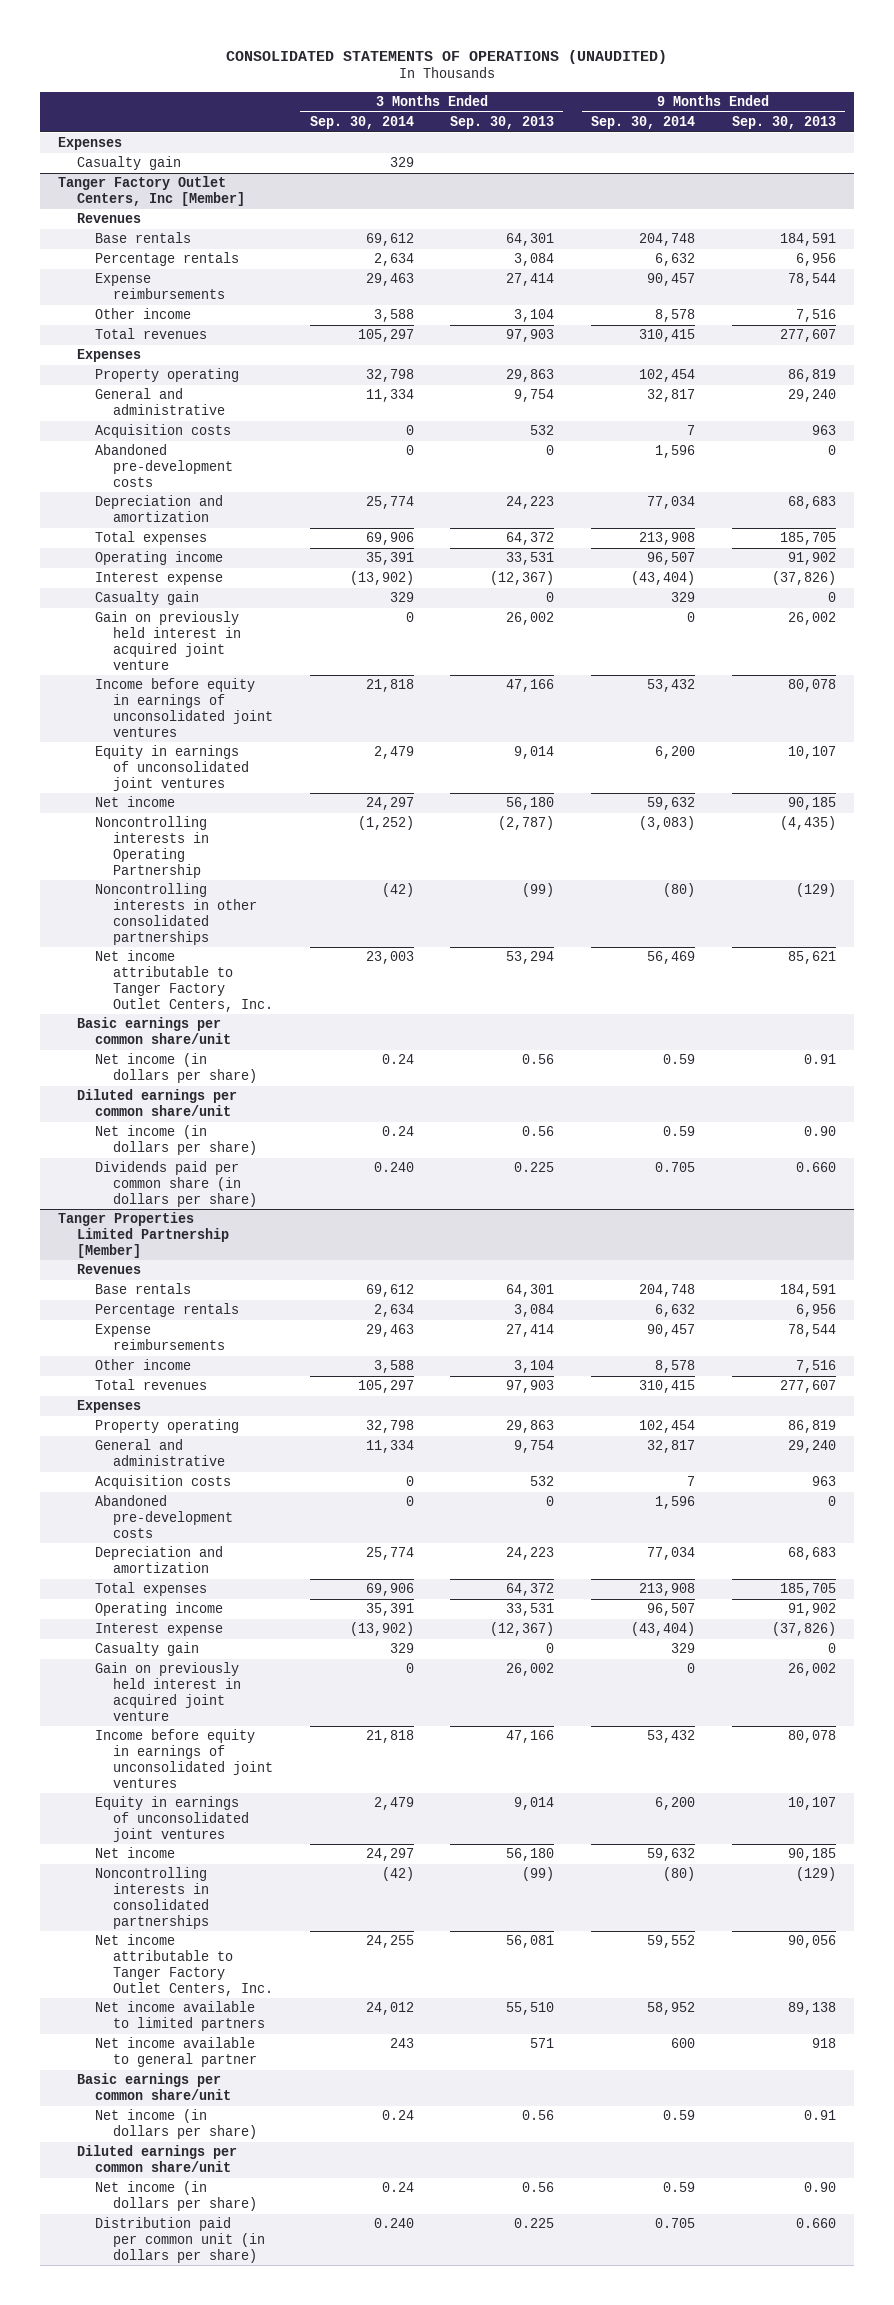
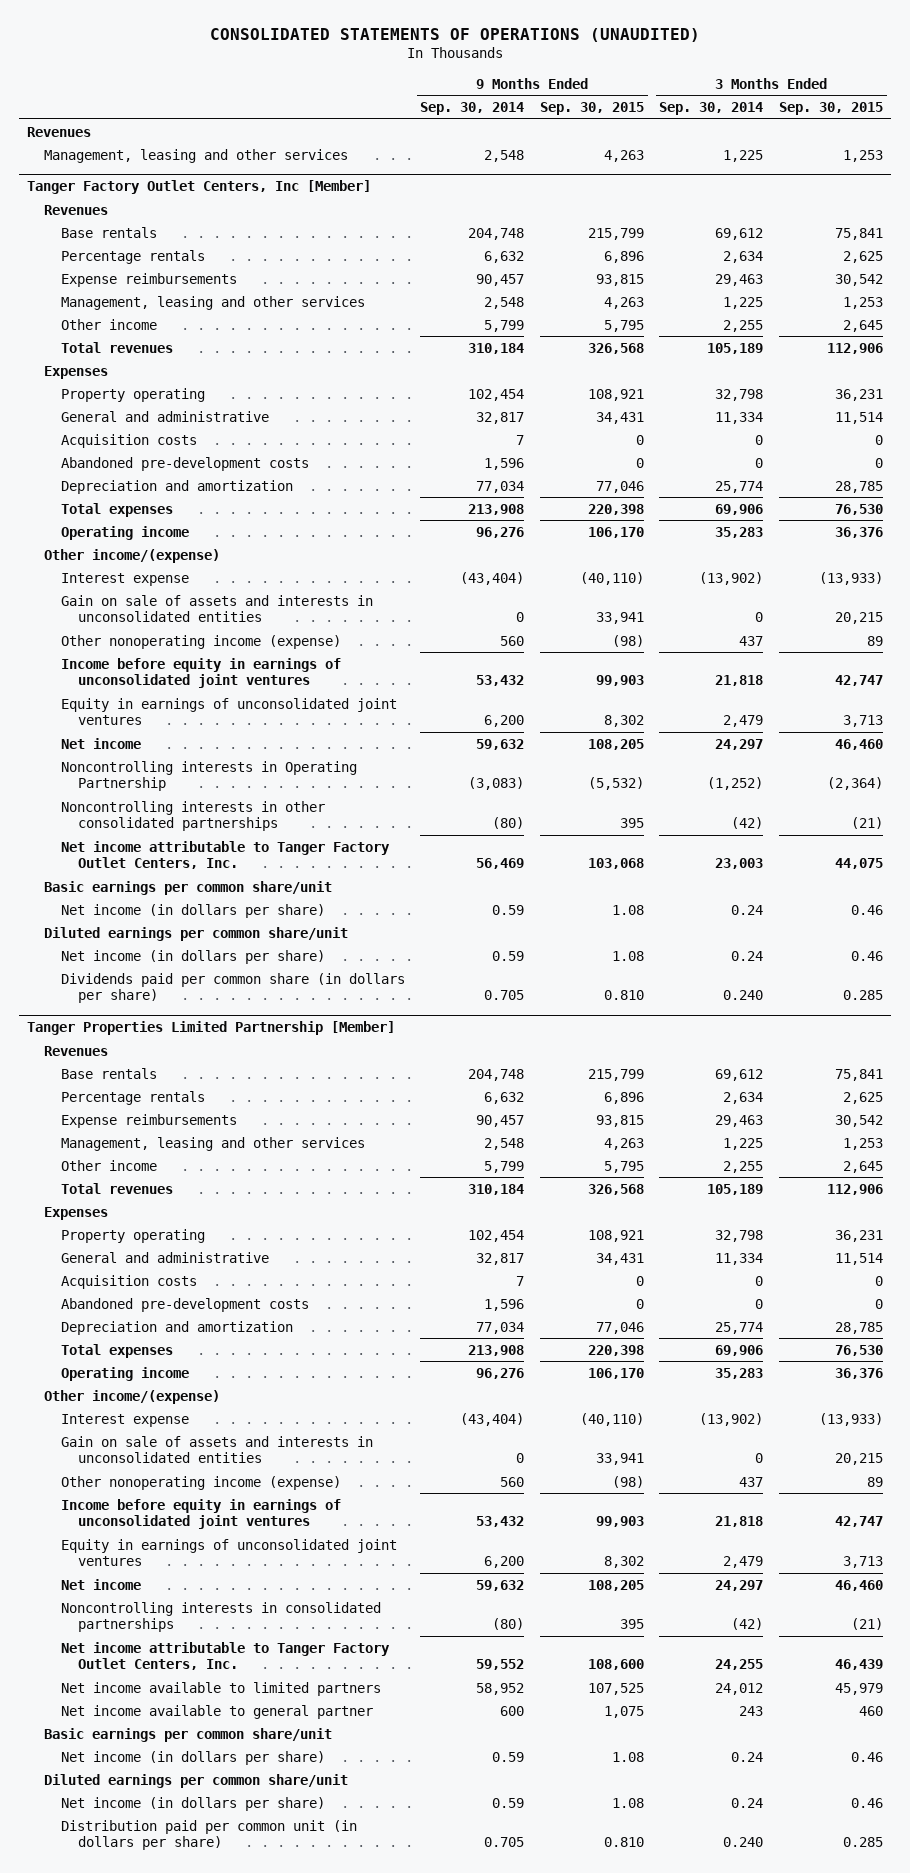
[450,115,555,129] Sep. 30, 2013 -> none
[731,115,836,129] Sep. 30, 2013 -> none
none -> [539,102,644,116] Sep. 30, 2015
none -> [778,102,883,116] Sep. 30, 2015
[58,137,123,151] Expenses -> none
[76,156,181,171] Casualty gain -> none
none -> [26,126,91,137] Revenues
none -> [43,148,348,163] Management, leasing and other services
none -> [60,295,365,310] Management, leasing and other services
[373,309,414,323] 3,588 -> [723,319,764,332] 2,255
[655,309,696,323] 8,578 -> [484,319,525,332] 5,799
[357,329,414,343] 105,297 -> [707,342,764,354] 105,189
[639,329,696,343] 310,415 -> [468,342,525,354] 310,184
[365,552,414,566] 35,391 -> [715,526,764,538] 35,283
[647,552,696,566] 96,507 -> [476,526,525,538] 96,276
none -> [43,548,220,563] Other income/(expense)
[94,591,199,606] Casualty gain -> none
[94,611,241,670] Gain on previously held interest in acquired joint venture -> none
none -> [60,594,373,623] Gain on sale of assets and interests in unconsolidated entities
none -> [60,634,341,649] Other nonoperating income (expense)
none -> [60,1136,365,1151] Management, leasing and other services
[373,1360,414,1374] 3,588 -> [723,1160,764,1173] 2,255
[655,1360,696,1374] 8,578 -> [484,1160,525,1173] 5,799
[357,1380,414,1394] 105,297 -> [707,1183,764,1195] 105,189
[639,1380,696,1394] 310,415 -> [468,1183,525,1195] 310,184
[365,1603,414,1617] 35,391 -> [715,1367,764,1379] 35,283
[647,1603,696,1617] 96,507 -> [476,1367,525,1379] 96,276
none -> [43,1389,220,1404] Other income/(expense)
[94,1642,199,1657] Casualty gain -> none
[94,1662,241,1721] Gain on previously held interest in acquired joint venture -> none
none -> [60,1435,373,1464] Gain on sale of assets and interests in unconsolidated entities
none -> [60,1475,341,1490] Other nonoperating income (expense)

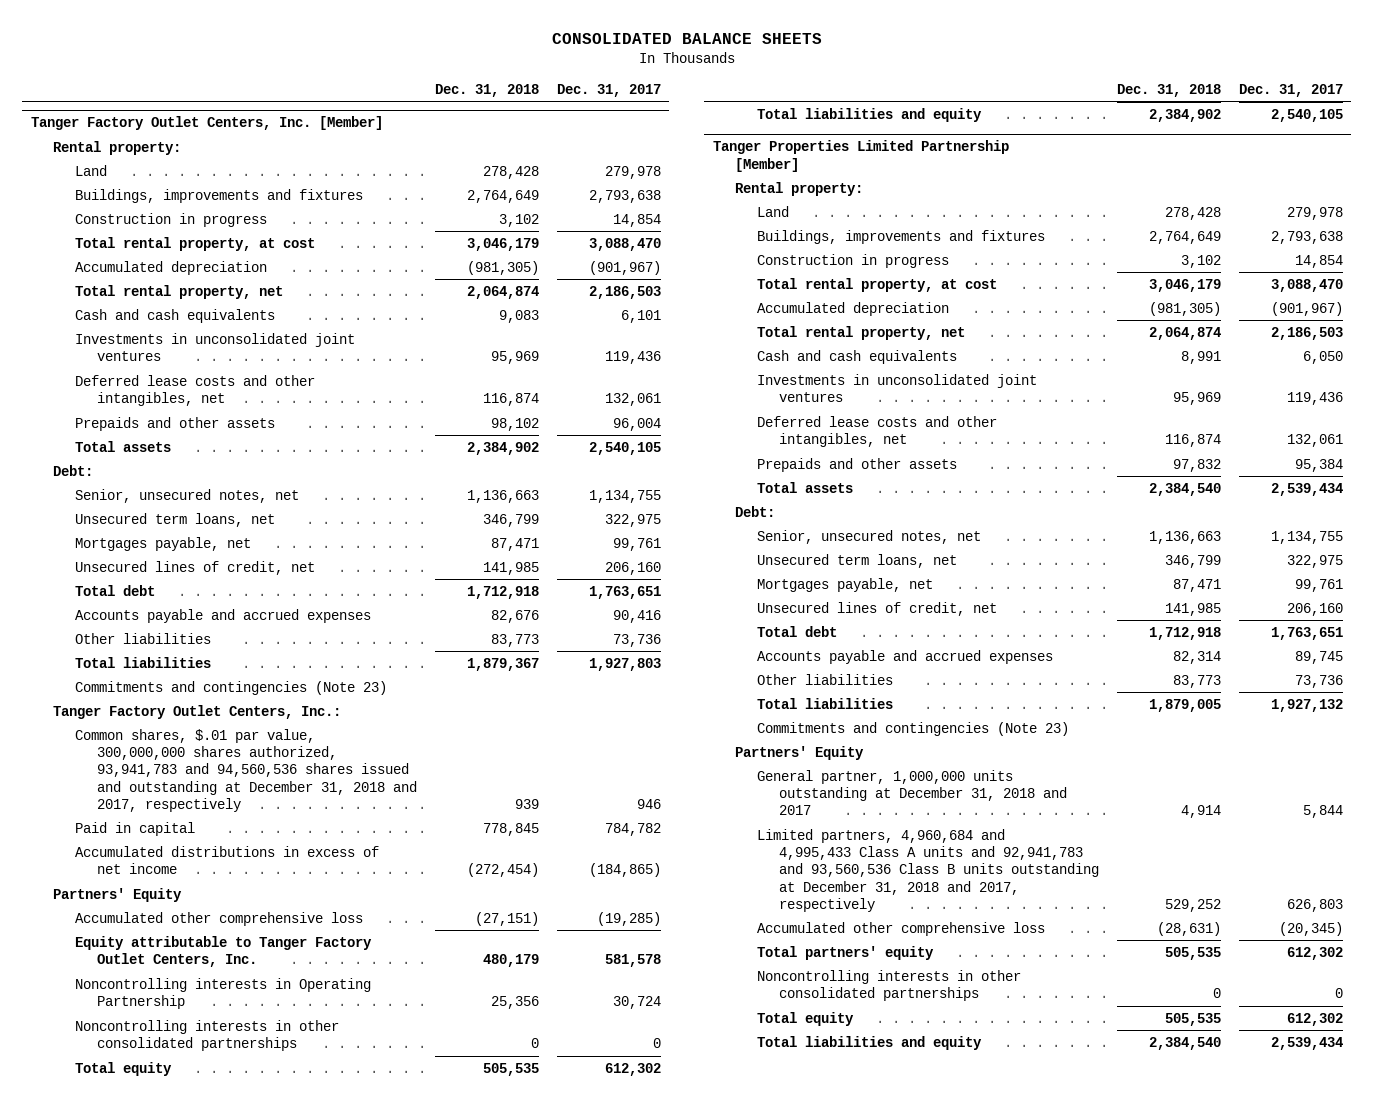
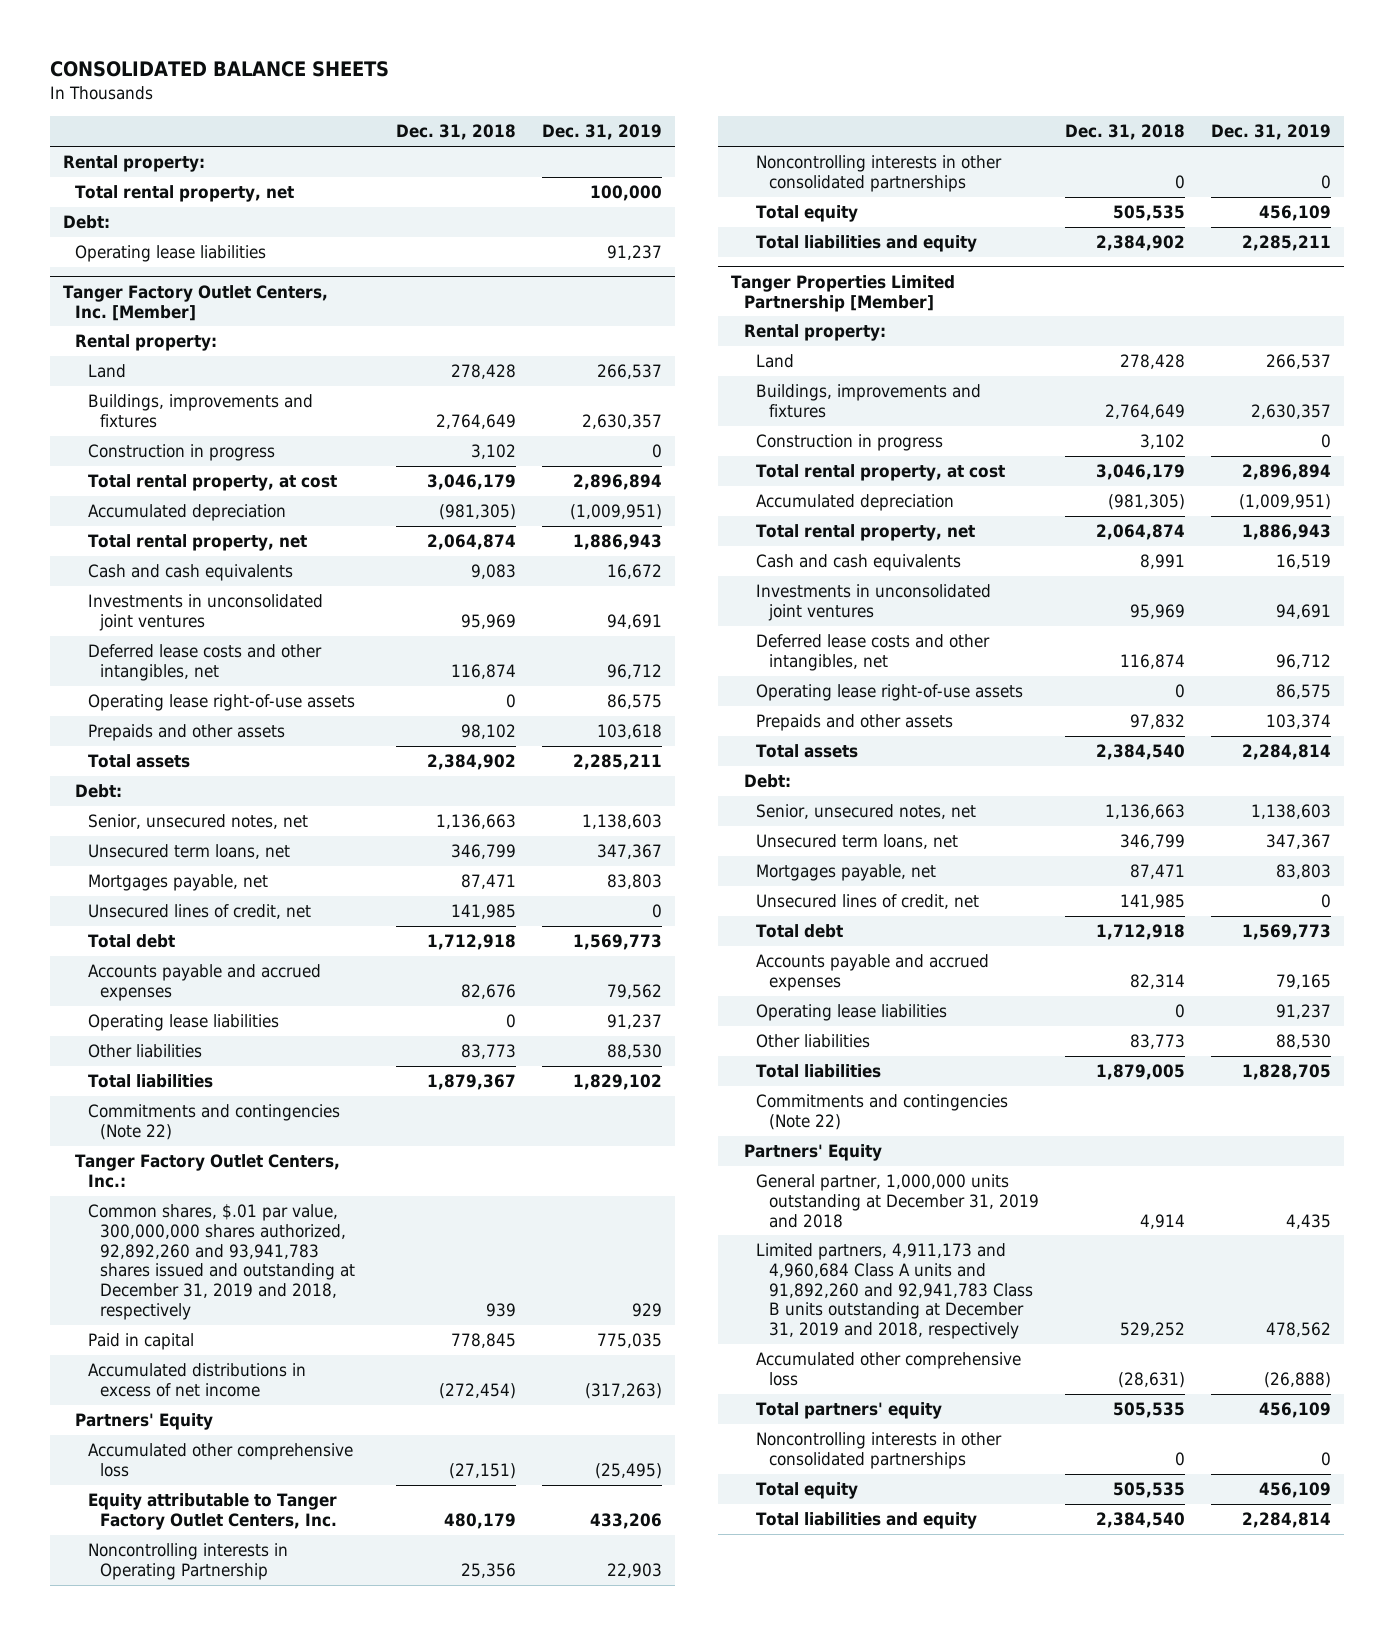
[556,83,661,97] Dec. 31, 2017 -> none
none -> [542,124,663,141] Dec. 31, 2019
none -> [62,155,205,173] Rental property:
none -> [75,185,295,203] Total rental property, net
none -> [62,215,110,230] Debt:
none -> [75,245,267,263] Operating lease liabilities
none -> [87,694,355,712] Operating lease right-of-use assets
none -> [87,1014,279,1032] Operating lease liabilities
[75,680,388,695] Commitments and contingencies (Note 23) -> [87,1104,340,1140] Commitments and contingencies (Note 22)
[75,728,418,812] Common shares, $.01 par value, 300,000,000 shares authorized, 93,941,783 and 94,560,536 shares issued and outstanding at December 31, 2018 and 2017, respectively -> [87,1204,356,1321] Common shares, $.01 par value, 300,000,000 shares authorized, 92,892,260 and 93,941,783 shares issued and outstanding at December 31, 2019 and 2018, respectively
none -> [756,684,1024,702] Operating lease right-of-use assets
none -> [756,1004,948,1022] Operating lease liabilities
[757,721,1070,736] Commitments and contingencies (Note 23) -> [756,1094,1009,1130] Commitments and contingencies (Note 22)
[757,769,1068,816] General partner, 1,000,000 units outstanding at December 31, 2018 and 2017 -> [756,1174,1039,1228] General partner, 1,000,000 units outstanding at December 31, 2019 and 2018
[757,828,1100,912] Limited partners, 4,960,684 and 4,995,433 Class A units and 92,941,783 and 93,560,536 Class B units outstanding at December 31, 2018 and 2017, respectively -> [756,1243,1033,1340] Limited partners, 4,911,173 and 4,960,684 Class A units and 91,892,260 and 92,941,783 Class B units outstanding at December 31, 2019 and 2018, respectively

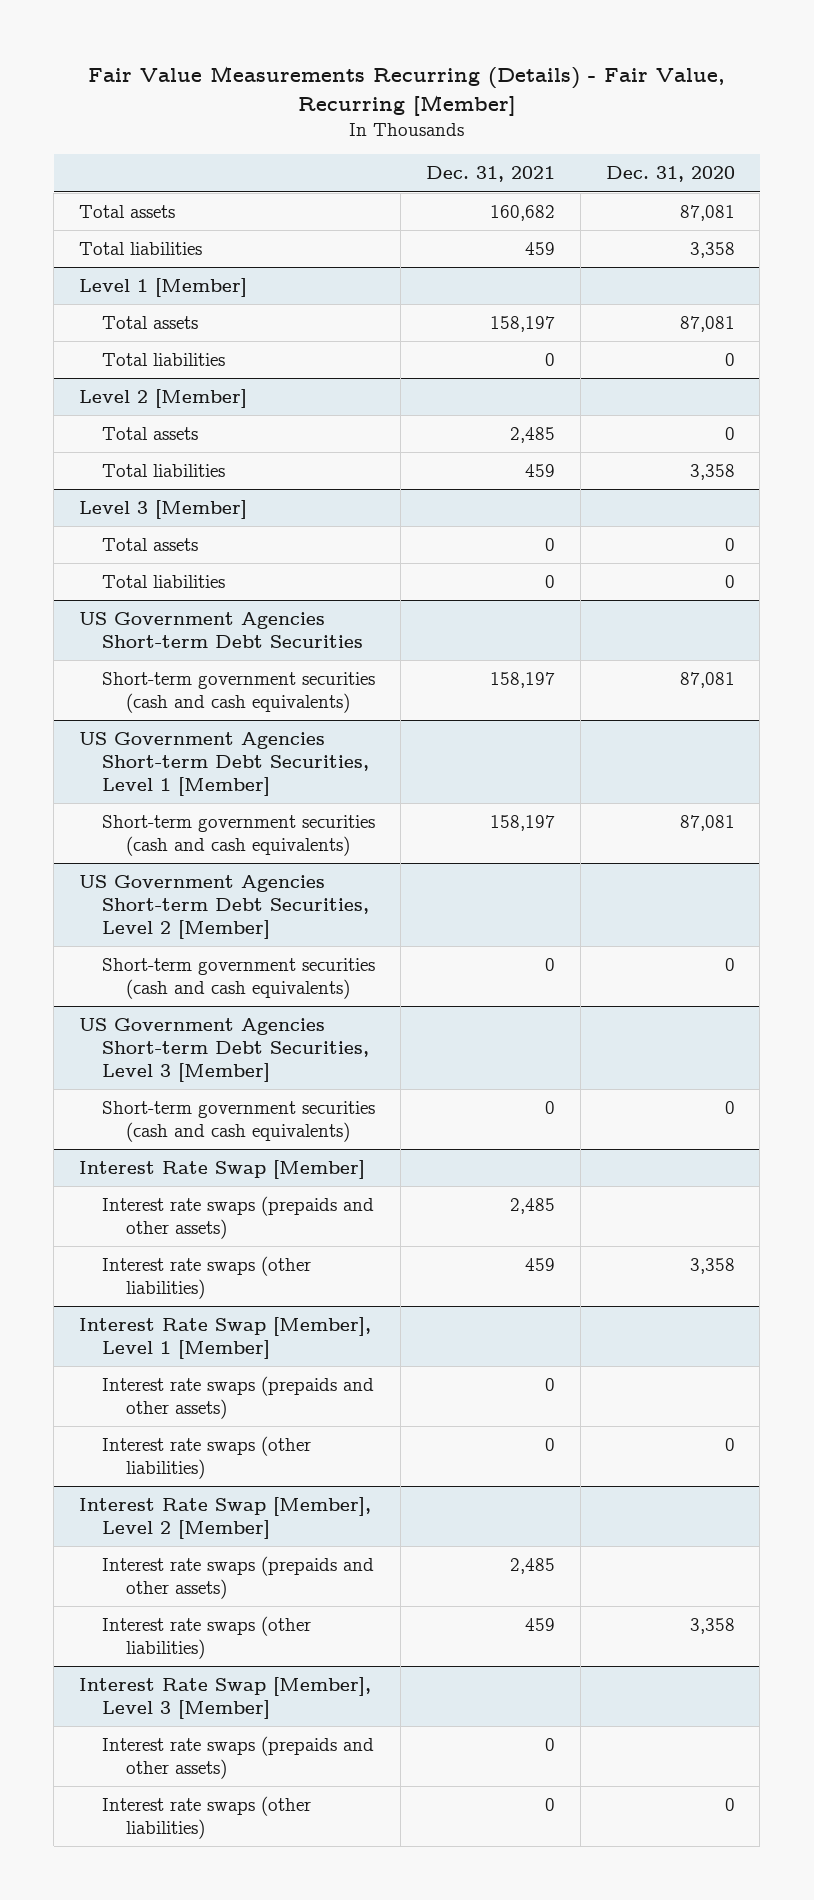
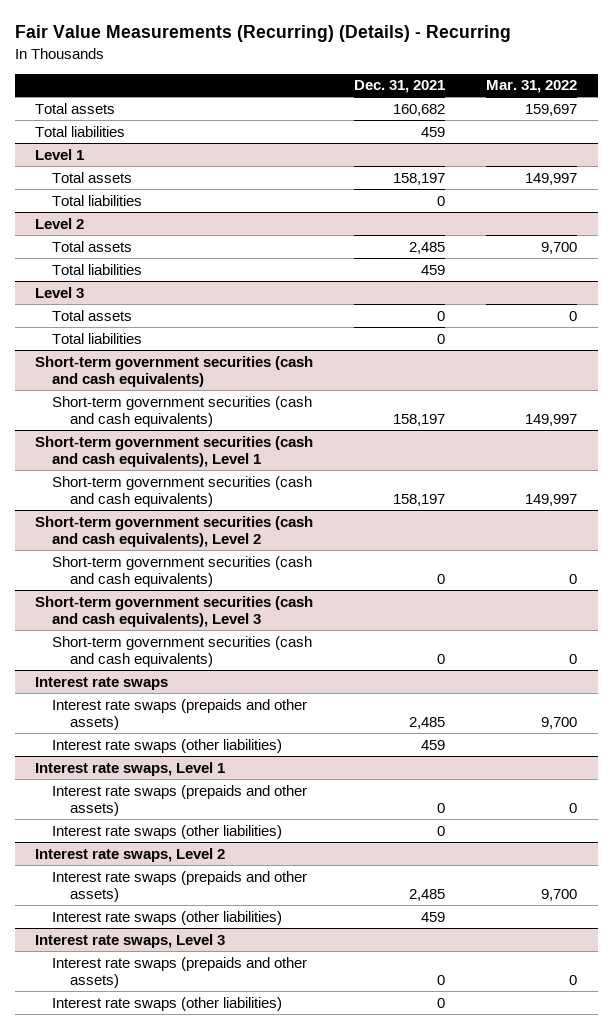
[87,66,725,116] Fair Value Measurements Recurring (Details) - Fair Value, Recurring [Member] -> [14,25,511,43] Fair Value Measurements (Recurring) (Details) - Recurring
[605,166,735,183] Dec. 31, 2020 -> none
none -> [486,80,578,94] Mar. 31, 2022
[78,277,247,297] Level 1 [Member] -> [35,148,85,160] Level 1
[78,388,247,408] Level 2 [Member] -> [35,217,85,229] Level 2
[78,499,247,519] Level 3 [Member] -> [35,286,85,298] Level 3
[78,611,364,649] US Government Agencies Short-term Debt Securities -> [35,355,314,387] Short-term government securities (cash and cash equivalents)
[78,731,370,797] US Government Agencies Short-term Debt Securities, Level 1 [Member] -> none
none -> [35,435,314,467] Short-term government securities (cash and cash equivalents), Level 1
[78,874,370,940] US Government Agencies Short-term Debt Securities, Level 2 [Member] -> none
none -> [35,515,314,547] Short-term government securities (cash and cash equivalents), Level 2
[78,1017,370,1083] US Government Agencies Short-term Debt Securities, Level 3 [Member] -> none
none -> [35,595,314,627] Short-term government securities (cash and cash equivalents), Level 3
[78,1159,365,1179] Interest Rate Swap [Member] -> [35,676,169,690] Interest rate swaps
[78,1316,371,1360] Interest Rate Swap [Member], Level 1 [Member] -> [35,761,226,776] Interest rate swaps, Level 1
[78,1496,371,1540] Interest Rate Swap [Member], Level 2 [Member] -> [35,847,226,862] Interest rate swaps, Level 2
[78,1676,371,1720] Interest Rate Swap [Member], Level 3 [Member] -> [35,933,226,948] Interest rate swaps, Level 3

